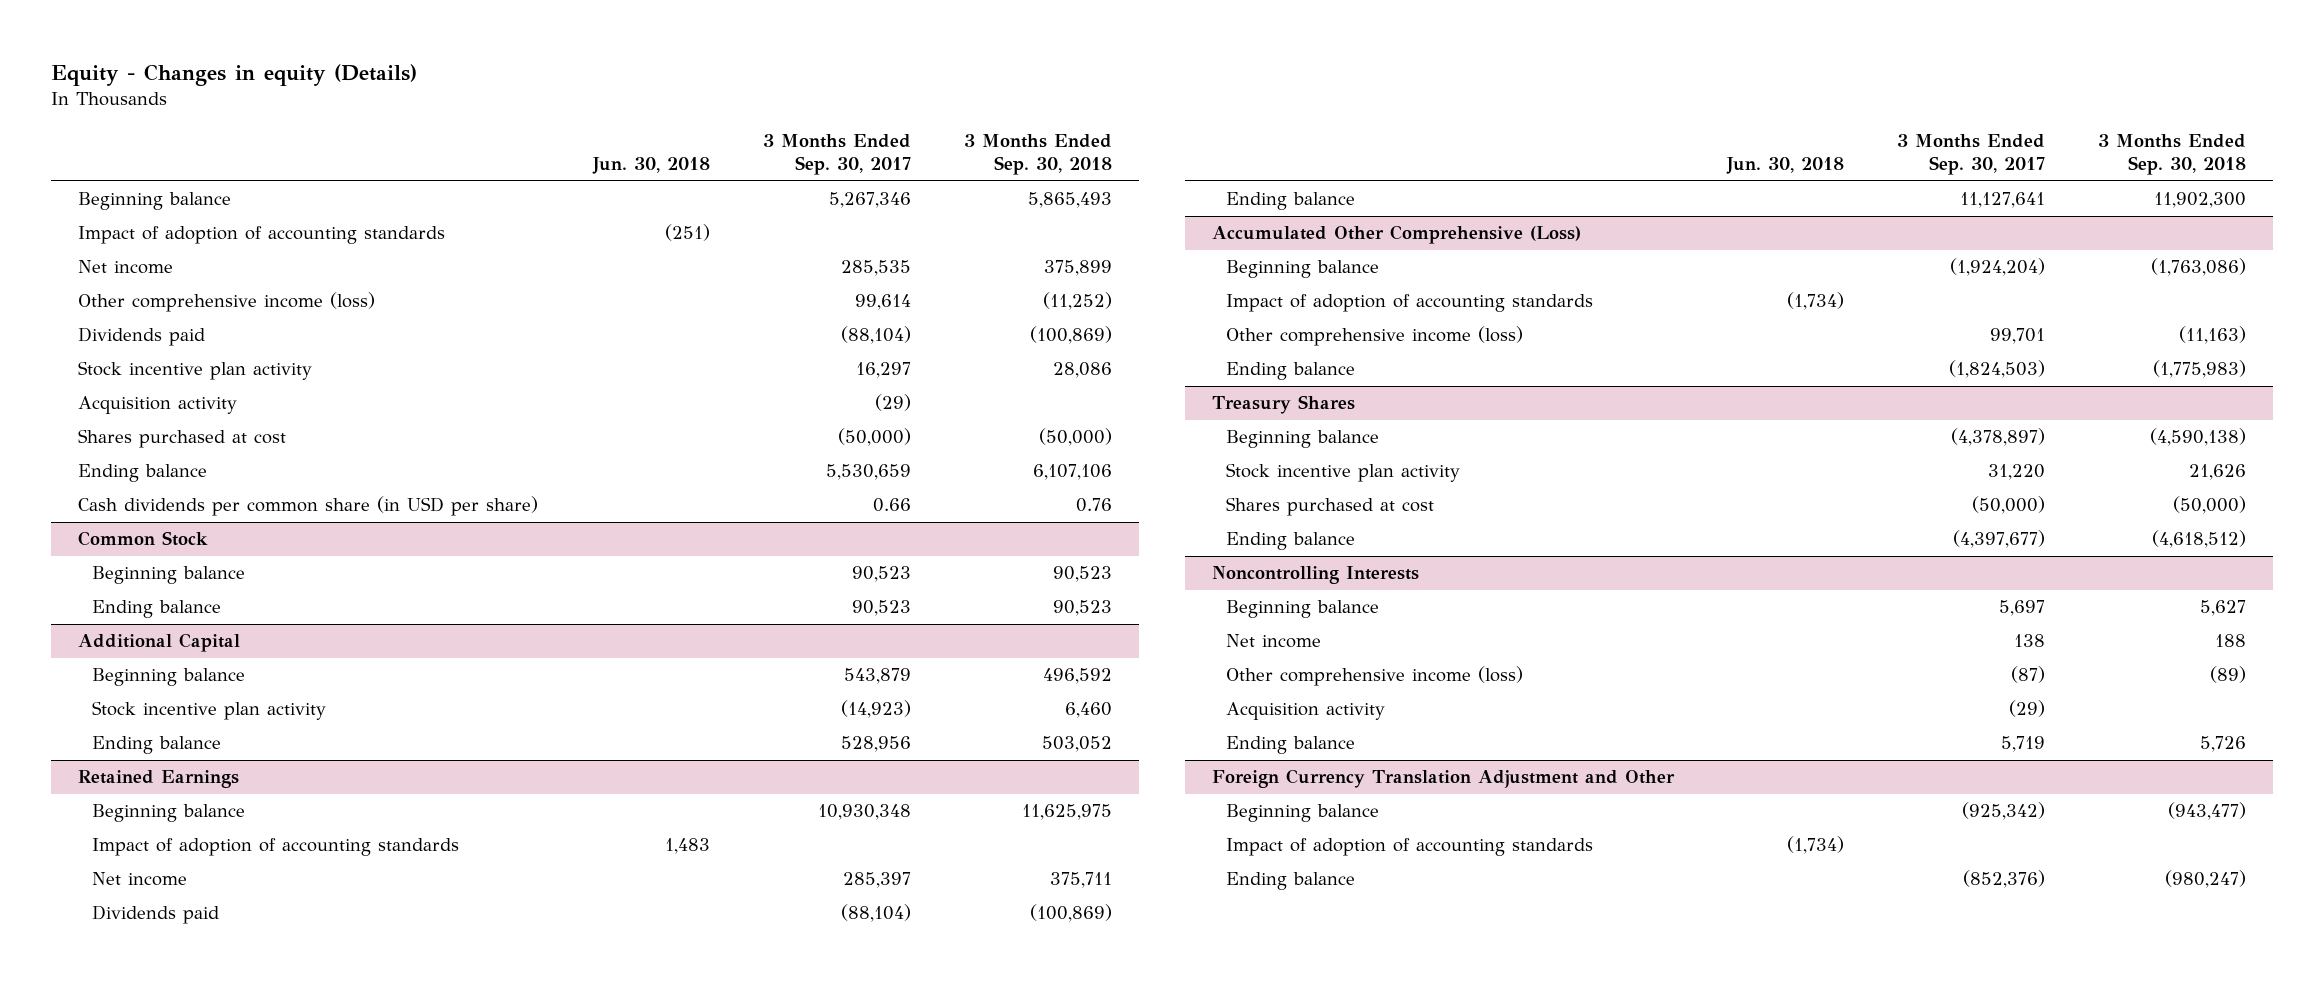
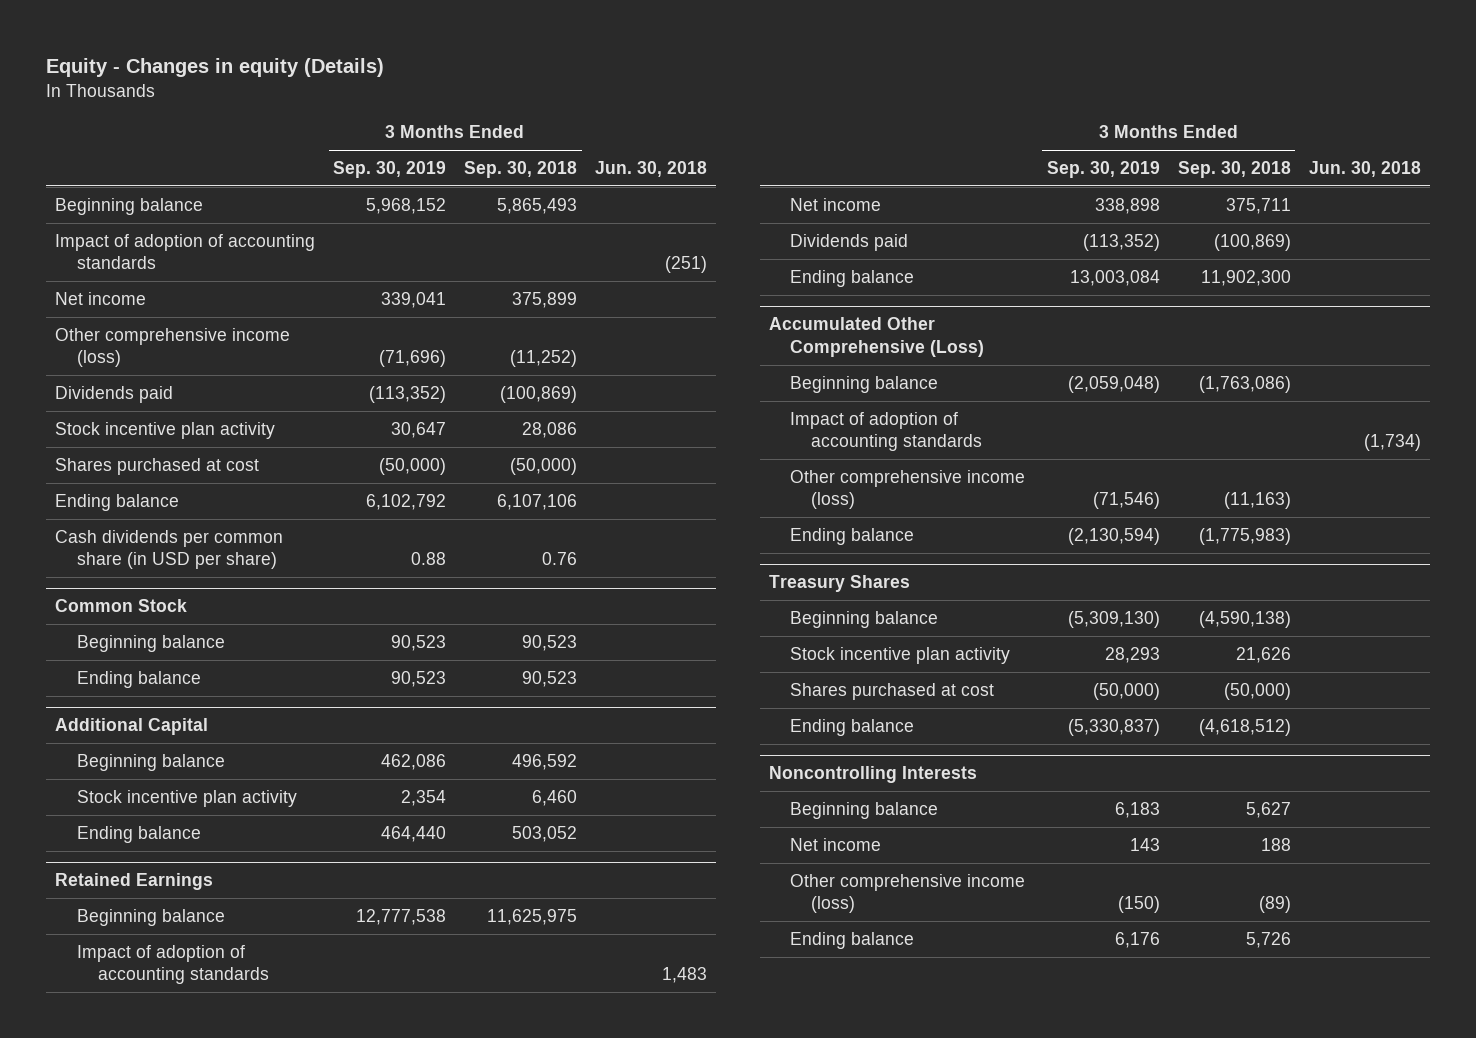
[763,134,912,176] 3 Months Ended Sep. 30, 2017 -> none
none -> [333,160,447,178] Sep. 30, 2019
[78,396,238,415] Acquisition activity -> none
[1226,702,1386,721] Acquisition activity -> none
[1211,769,1675,789] Foreign Currency Translation Adjustment and Other -> none
[1226,804,1380,823] Beginning balance -> none
[1226,838,1594,857] Impact of adoption of accounting standards -> none
[1226,872,1356,891] Ending balance -> none

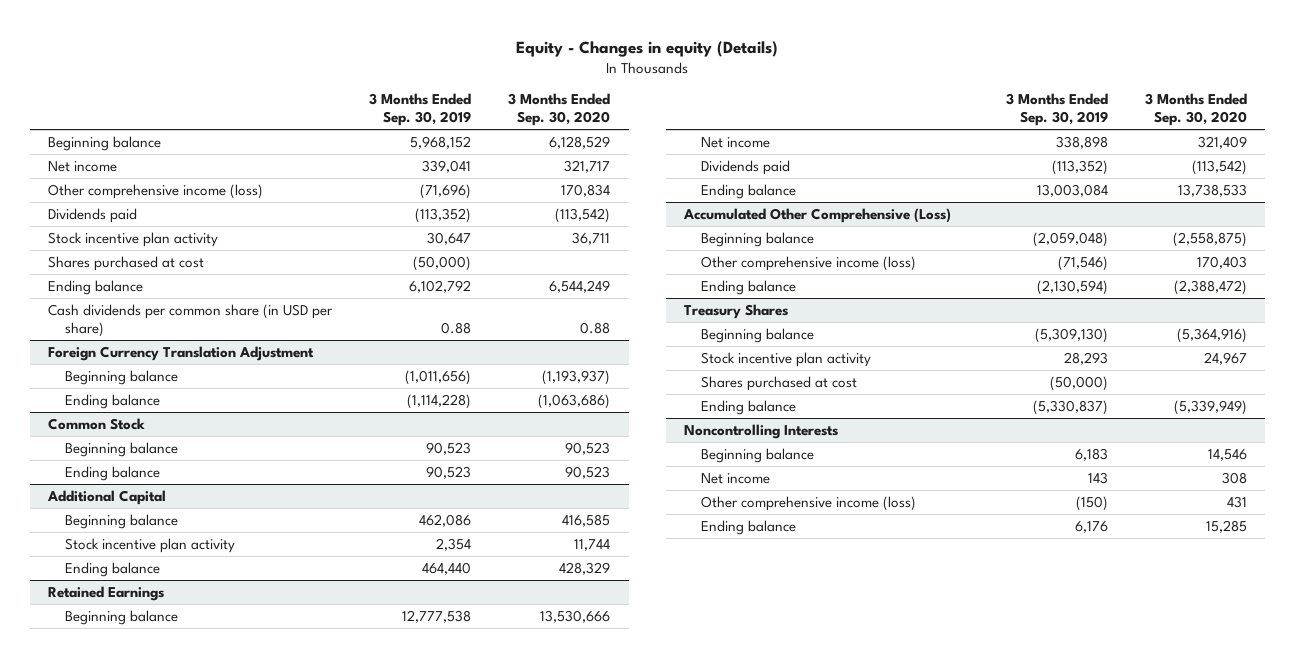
[464,160,578,178] Sep. 30, 2018 -> none
[595,160,708,177] Jun. 30, 2018 -> none
none -> [508,93,611,126] 3 Months Ended Sep. 30, 2020
[55,233,316,270] Impact of adoption of accounting standards -> none
none -> [48,346,315,362] Foreign Currency Translation Adjustment
none -> [64,370,178,386] Beginning balance
none -> [64,394,160,410] Ending balance
[76,944,269,985] Impact of adoption of accounting standards -> none
[790,411,983,452] Impact of adoption of accounting standards -> none

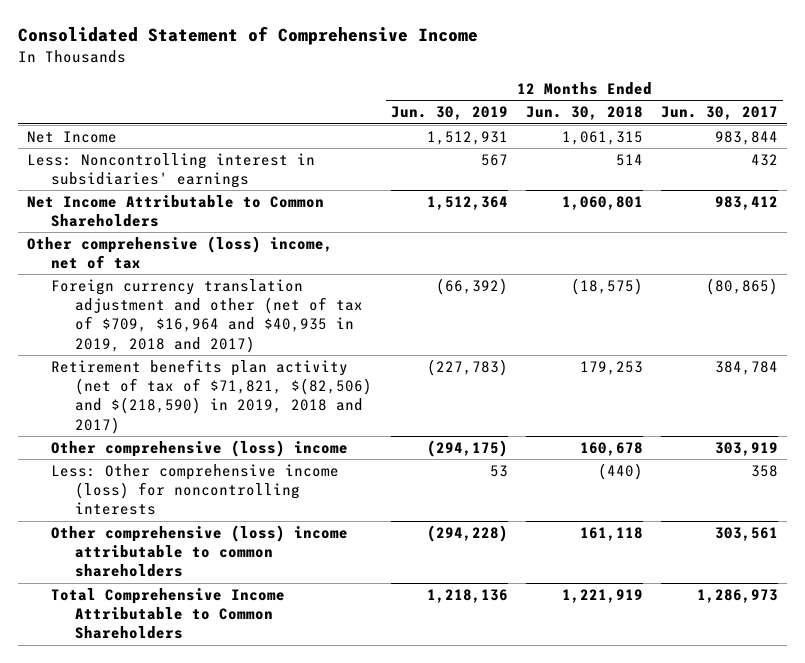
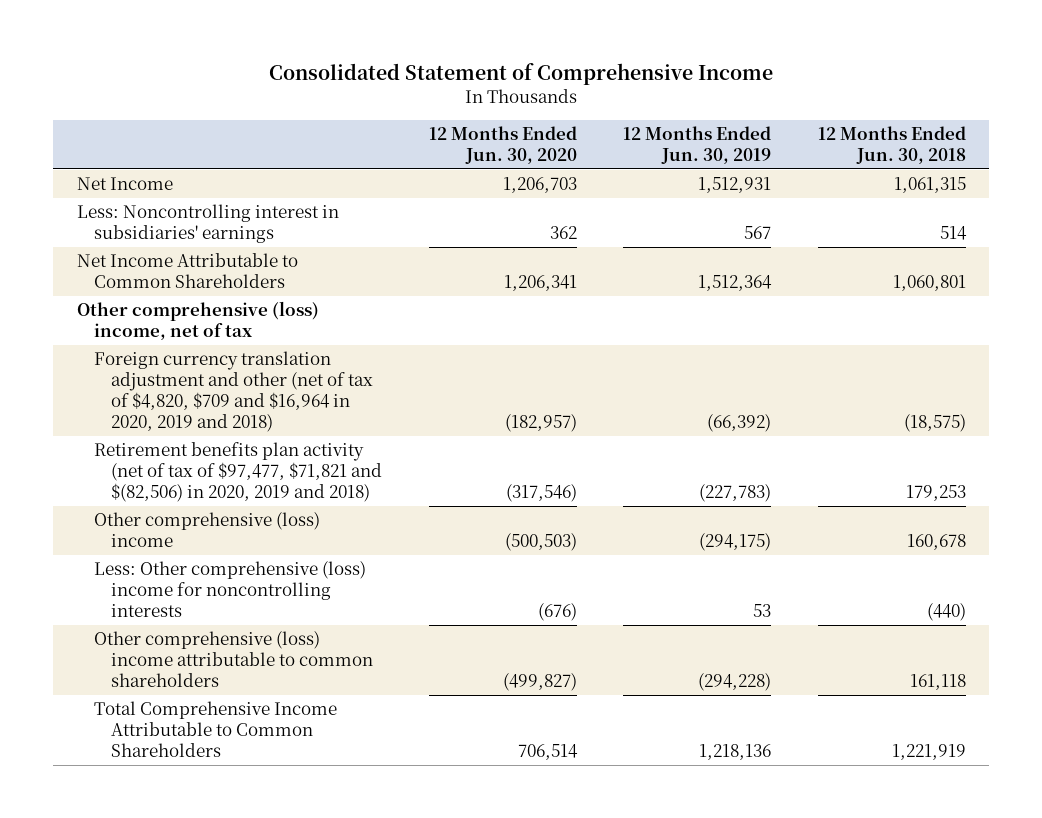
[661,106,779,121] Jun. 30, 2017 -> none
none -> [428,126,577,165] 12 Months Ended Jun. 30, 2020
[51,278,364,353] Foreign currency translation adjustment and other (net of tax of $709, $16,964 and $40,935 in 2019, 2018 and 2017) -> [93,351,374,433] Foreign currency translation adjustment and other (net of tax of $4,820, $709 and $16,964 in 2020, 2019 and 2018)
[51,358,373,434] Retirement benefits plan activity (net of tax of $71,821, $(82,506) and $(218,590) in 2019, 2018 and 2017) -> [93,442,383,503] Retirement benefits plan activity (net of tax of $97,477, $71,821 and $(82,506) in 2020, 2019 and 2018)
[51,463,340,516] Less: Other comprehensive income (loss) for noncontrolling interests -> [93,561,366,618] Less: Other comprehensive (loss) income for noncontrolling interests

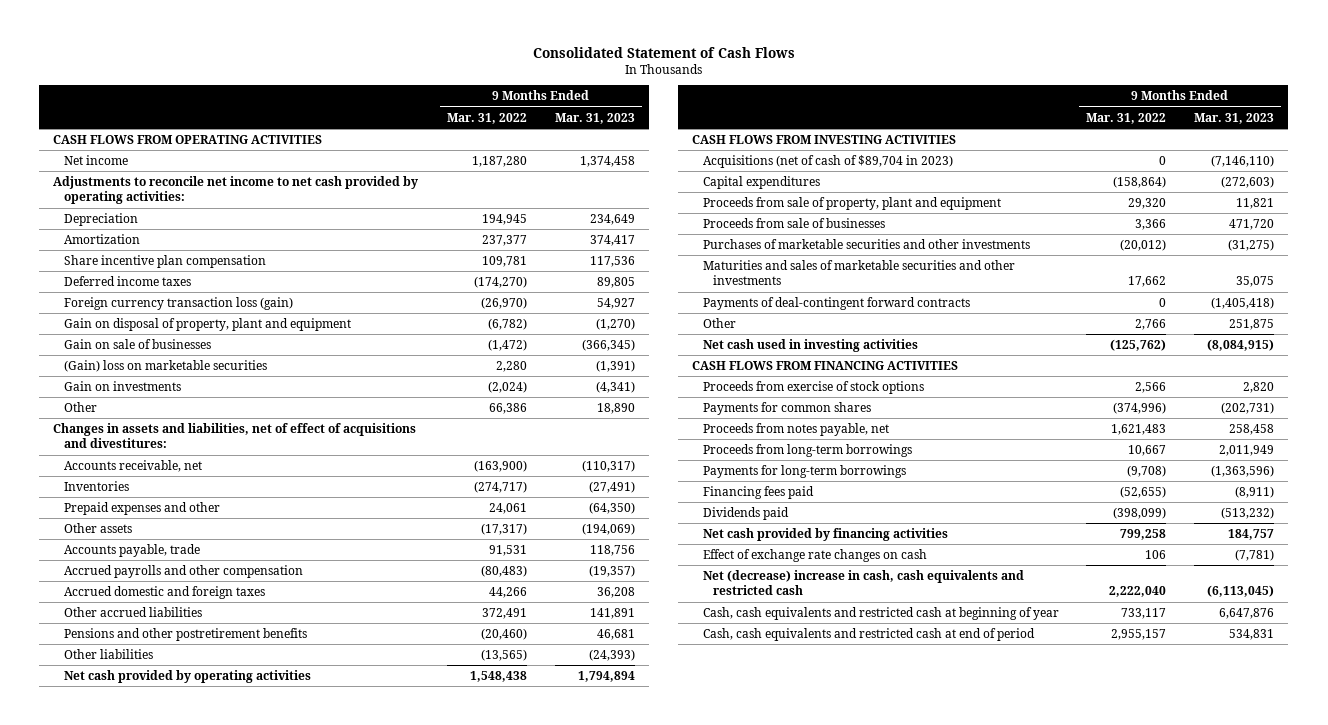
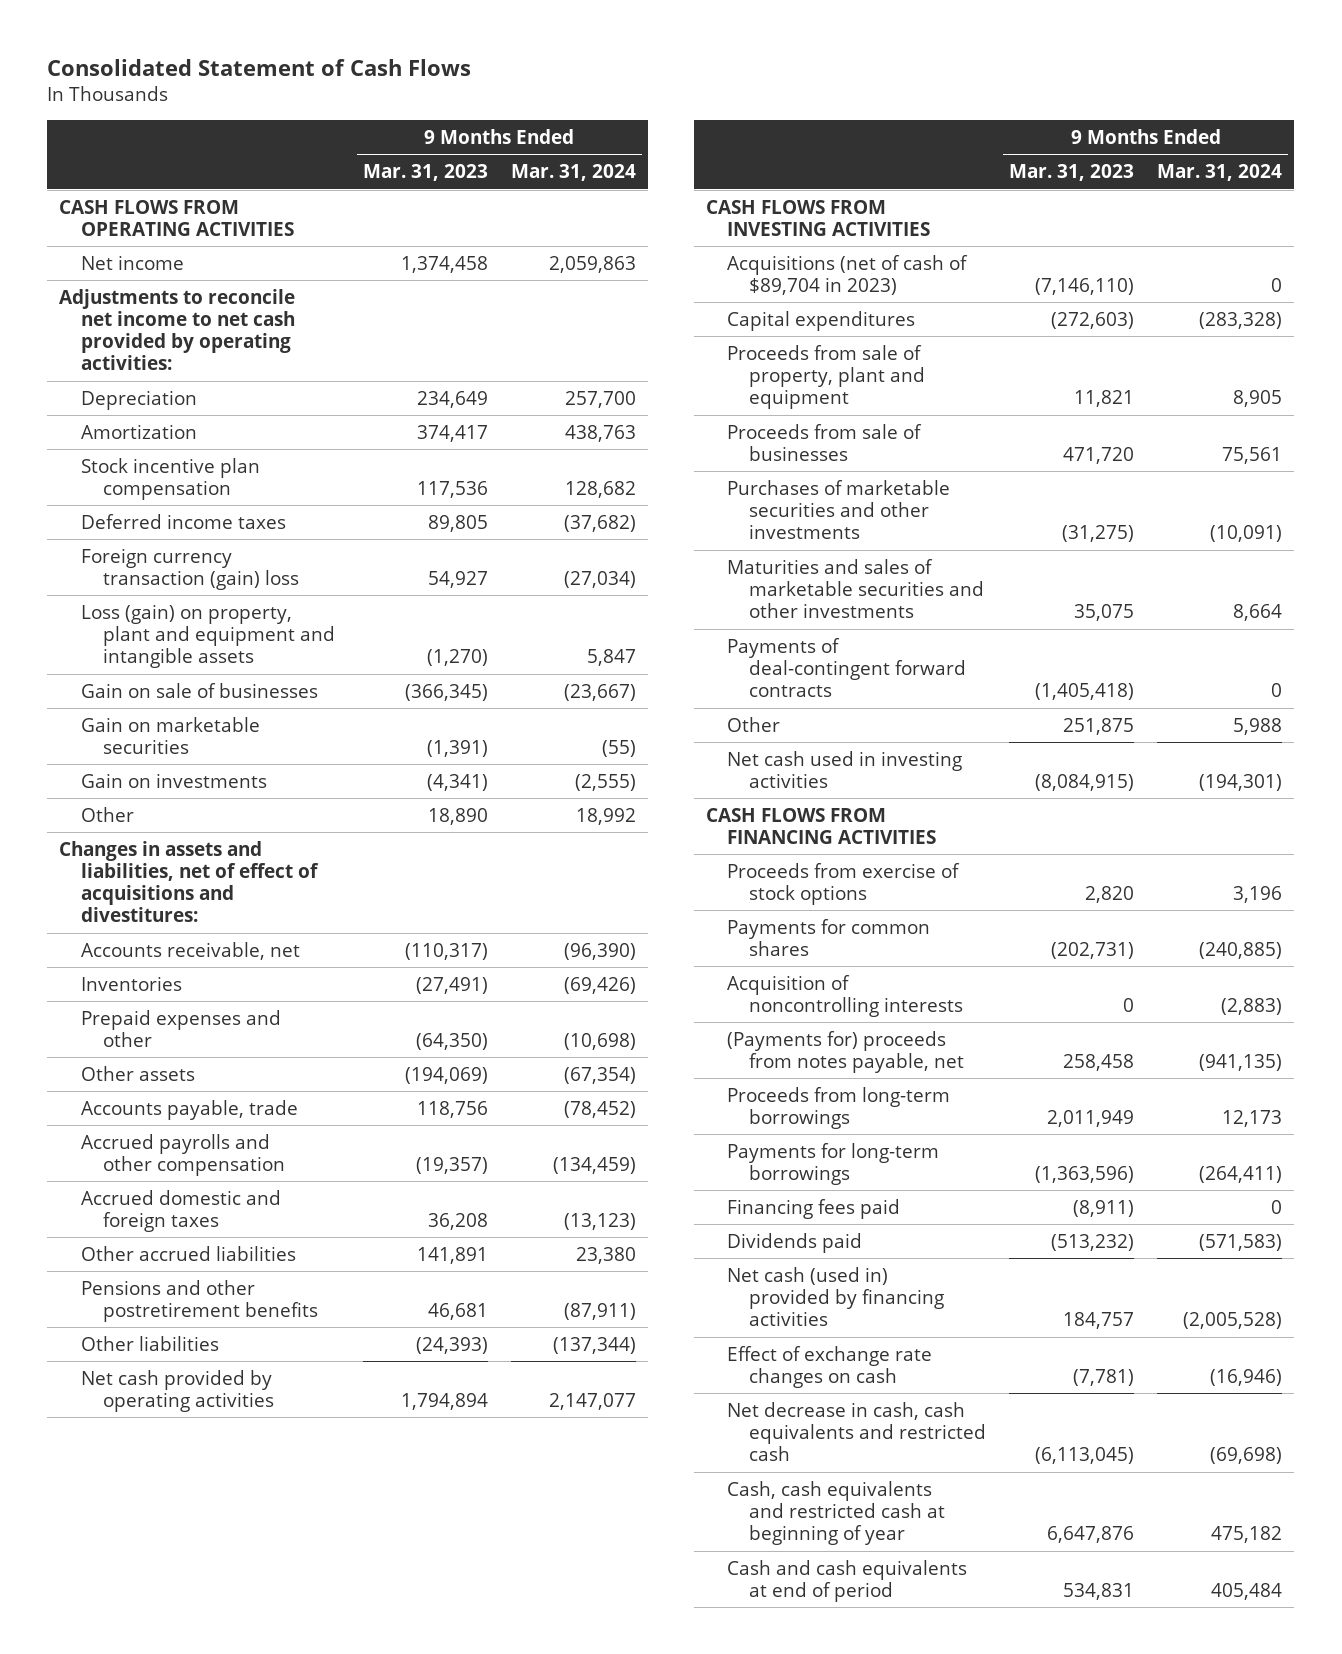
[447,112,528,124] Mar. 31, 2022 -> none
none -> [510,164,636,182] Mar. 31, 2024
[63,254,266,268] Share incentive plan compensation -> [80,457,260,500] Stock incentive plan compensation
[63,296,293,310] Foreign currency transaction loss (gain) -> [80,547,299,590] Foreign currency transaction (gain) loss
[63,317,351,331] Gain on disposal of property, plant and equipment -> [80,603,335,668] Loss (gain) on property, plant and equipment and intangible assets
[63,359,267,372] (Gain) loss on marketable securities -> [80,716,260,754] Gain on marketable securities
none -> [727,974,964,1017] Acquisition of noncontrolling interests
[702,422,889,436] Proceeds from notes payable, net -> [727,1030,965,1073] (Payments for) proceeds from notes payable, net
[702,527,948,541] Net cash provided by financing activities -> [727,1266,945,1326] Net cash (used in) provided by financing activities
[702,569,1024,596] Net (decrease) increase in cash, cash equivalents and restricted cash -> [727,1401,987,1461] Net decrease in cash, cash equivalents and restricted cash
[702,627,1035,641] Cash, cash equivalents and restricted cash at end of period -> [727,1559,968,1602] Cash and cash equivalents at end of period

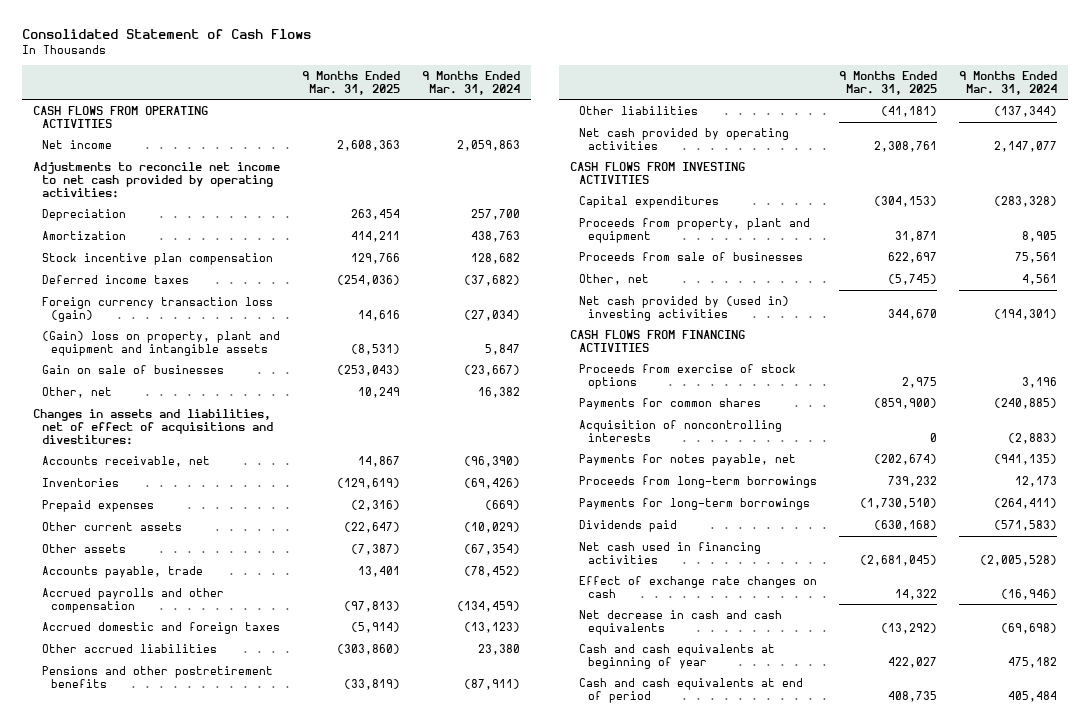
[362,164,488,182] Mar. 31, 2023 -> none
none -> [302,70,401,95] 9 Months Ended Mar. 31, 2025
[80,547,299,590] Foreign currency transaction (gain) loss -> [42,296,274,322] Foreign currency transaction loss (gain)
[80,603,335,668] Loss (gain) on property, plant and equipment and intangible assets -> [42,330,281,356] (Gain) loss on property, plant and equipment and intangible assets
[80,716,260,754] Gain on marketable securities -> none
[80,772,267,788] Gain on investments -> none
[80,806,134,822] Other -> [42,386,113,398] Other, net
[575,807,636,825] 18,992 -> [478,386,521,398] 16,382
[80,1009,281,1047] Prepaid expenses and other -> [42,499,155,512] Prepaid expenses
[563,1032,636,1050] (10,698) -> [485,499,521,510] (669)
none -> [42,521,183,531] Other current assets
[727,254,969,295] Acquisitions (net of cash of $89,704 in 2023) -> none
[727,344,926,409] Proceeds from sale of property, plant and equipment -> [578,217,810,243] Proceeds from property, plant and equipment
[727,479,951,539] Purchases of marketable securities and other investments -> none
[727,558,985,618] Maturities and sales of marketable securities and other investments -> none
[727,637,967,697] Payments of deal-contingent forward contracts -> none
[727,716,781,732] Other -> [578,273,649,285] Other, net
[1233,717,1283,735] 5,988 -> [1021,273,1057,285] 4,561
[727,750,963,788] Net cash used in investing activities -> [578,295,789,321] Net cash provided by (used in) investing activities
[727,1030,965,1073] (Payments for) proceeds from notes payable, net -> [578,453,796,466] Payments for notes payable, net
[727,1198,901,1219] Financing fees paid -> none
[727,1266,945,1326] Net cash (used in) provided by financing activities -> [578,541,761,564] Net cash used in financing activities
[727,1401,987,1461] Net decrease in cash, cash equivalents and restricted cash -> [578,609,782,635] Net decrease in cash and cash equivalents
[727,1480,946,1545] Cash, cash equivalents and restricted cash at beginning of year -> [578,643,775,669] Cash and cash equivalents at beginning of year

